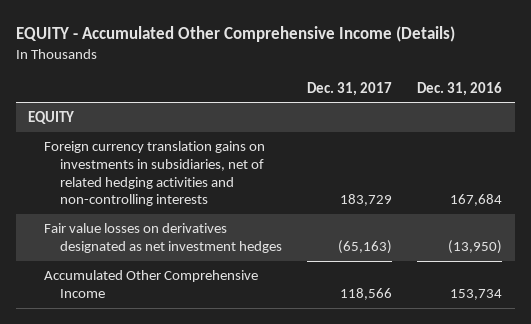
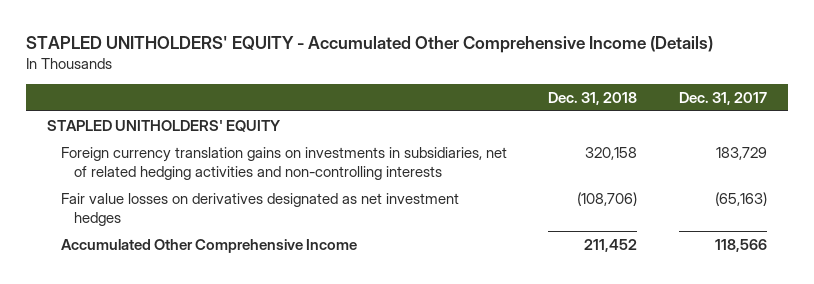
[15,25,455,42] EQUITY - Accumulated Other Comprehensive Income (Details) -> [26,36,714,54] STAPLED UNITHOLDERS' EQUITY - Accumulated Other Comprehensive Income (Details)
[417,81,503,96] Dec. 31, 2016 -> none
none -> [548,91,638,105] Dec. 31, 2018
[28,111,75,125] EQUITY -> [47,119,282,132] STAPLED UNITHOLDERS' EQUITY

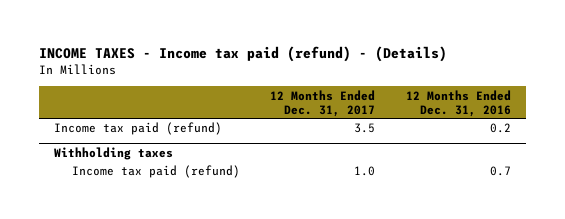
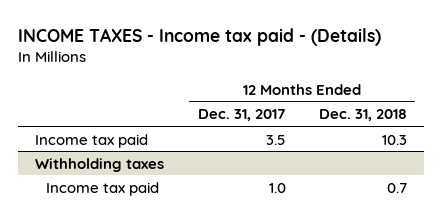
[38,45,447,62] INCOME TAXES - Income tax paid (refund) - (Details) -> [18,27,382,46] INCOME TAXES - Income tax paid - (Details)
[406,89,512,117] 12 Months Ended Dec. 31, 2016 -> none
none -> [318,109,407,122] Dec. 31, 2018
[54,122,223,136] Income tax paid (refund) -> [35,133,149,148] Income tax paid
[71,165,240,179] Income tax paid (refund) -> [46,181,160,196] Income tax paid

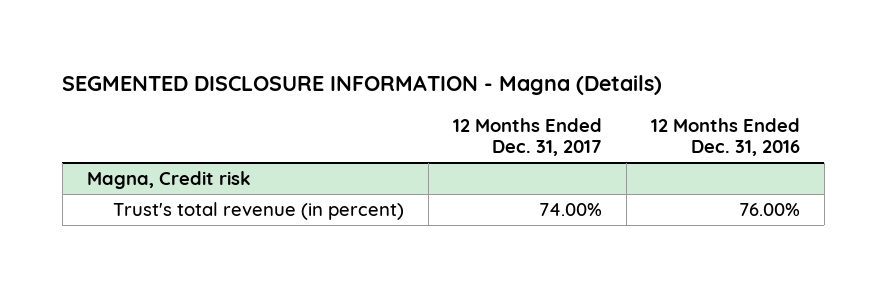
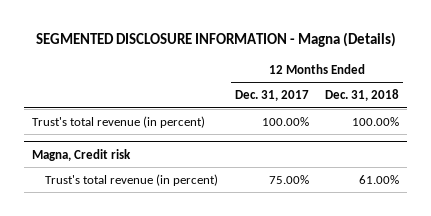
[650,117,800,157] 12 Months Ended Dec. 31, 2016 -> none
none -> [324,89,399,102] Dec. 31, 2018
none -> [32,115,206,128] Trust's total revenue (in percent)
[539,203,603,217] 74.00% -> [268,174,309,184] 75.00%

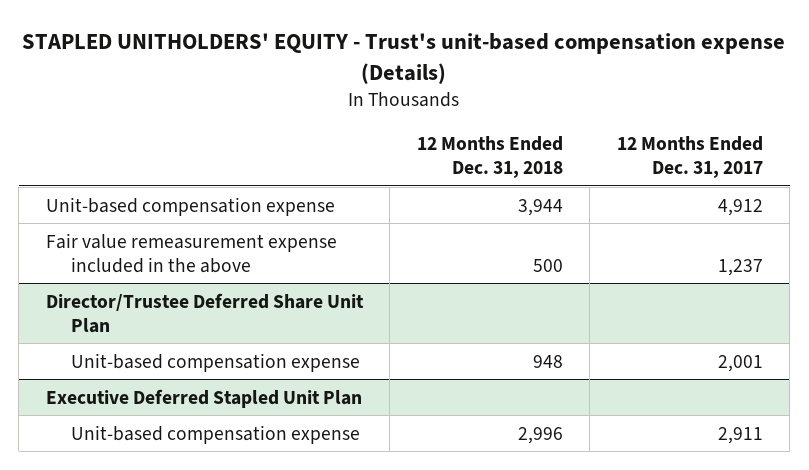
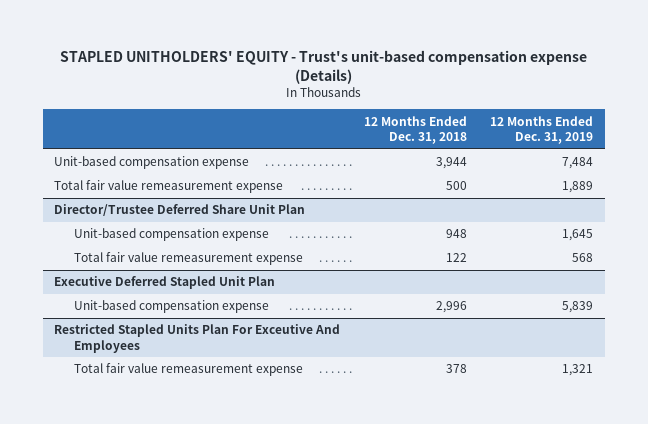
[616,136,763,179] 12 Months Ended Dec. 31, 2017 -> none
none -> [490,115,594,145] 12 Months Ended Dec. 31, 2019
[45,232,337,273] Fair value remeasurement expense included in the above -> [54,180,284,194] Total fair value remeasurement expense
none -> [73,252,303,266] Total fair value remeasurement expense
none -> [54,324,341,353] Restricted Stapled Units Plan For Exceutive And Employees
none -> [73,363,303,377] Total fair value remeasurement expense

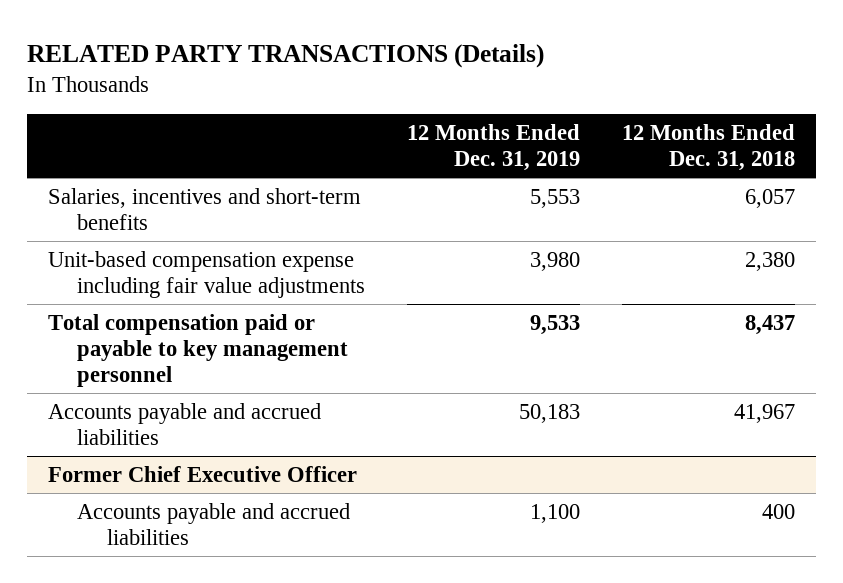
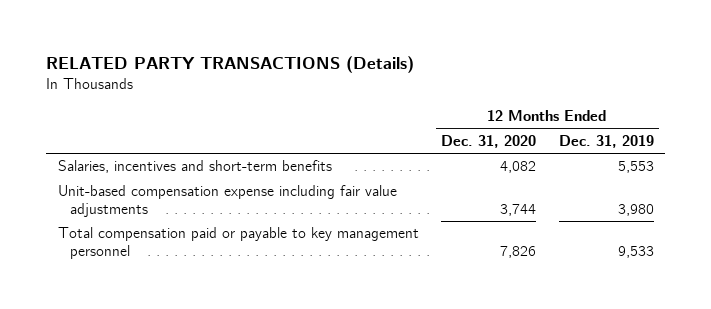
[621,123,795,171] 12 Months Ended Dec. 31, 2018 -> none
none -> [441,134,537,148] Dec. 31, 2020
[47,402,321,445] Accounts payable and accrued liabilities -> none
[47,465,357,482] Former Chief Executive Officer -> none
[77,502,351,545] Accounts payable and accrued liabilities -> none

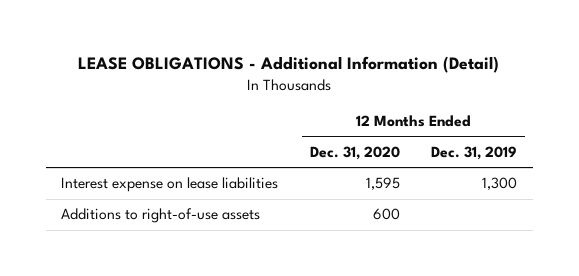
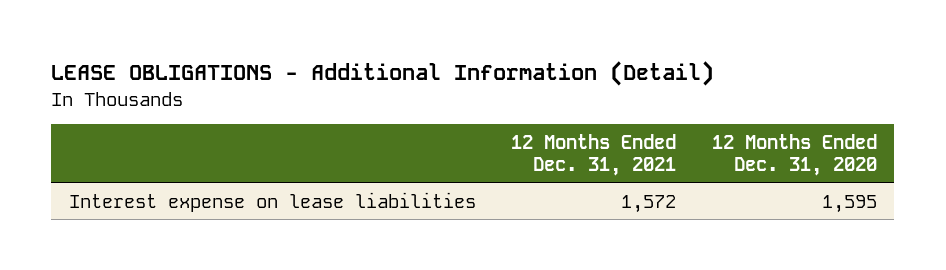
[431,145,518,160] Dec. 31, 2019 -> none
none -> [511,133,677,176] 12 Months Ended Dec. 31, 2021
[61,208,261,224] Additions to right-of-use assets -> none

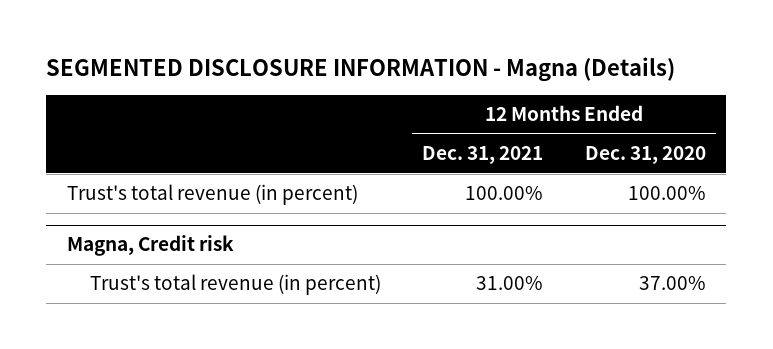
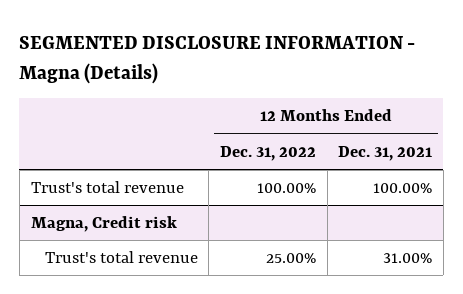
[584,146,706,165] Dec. 31, 2020 -> none
none -> [220,145,317,161] Dec. 31, 2022
[67,184,359,206] Trust's total revenue (in percent) -> [30,181,184,194] Trust's total revenue
[89,274,381,296] Trust's total revenue (in percent) -> [44,251,198,264] Trust's total revenue

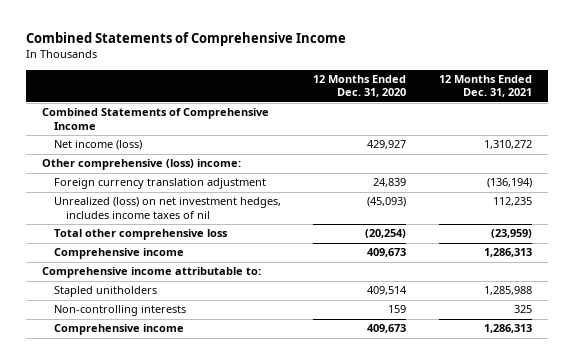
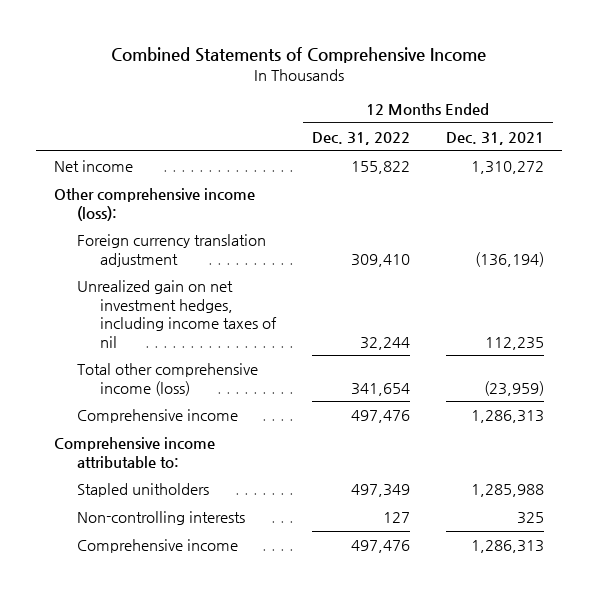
[313,74,407,98] 12 Months Ended Dec. 31, 2020 -> none
none -> [312,132,411,146] Dec. 31, 2022
[41,108,269,130] Combined Statements of Comprehensive Income -> none
[54,140,143,151] Net income (loss) -> [54,160,134,173] Net income
[41,159,241,171] Other comprehensive (loss) income: -> [54,188,256,221] Other comprehensive income (loss):
[54,197,282,219] Unrealized (loss) on net investment hedges, includes income taxes of nil -> [77,280,278,348] Unrealized gain on net investment hedges, including income taxes of nil
[54,229,229,241] Total other comprehensive loss -> [77,363,259,396] Total other comprehensive income (loss)

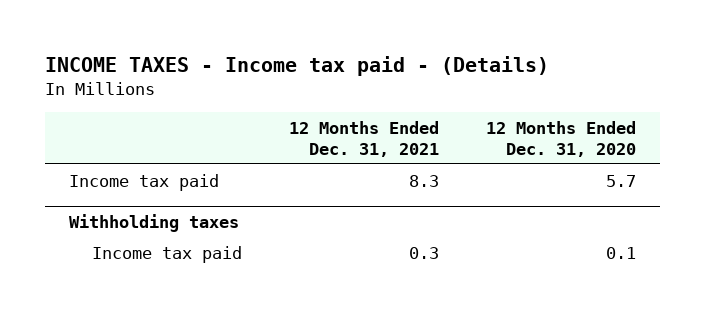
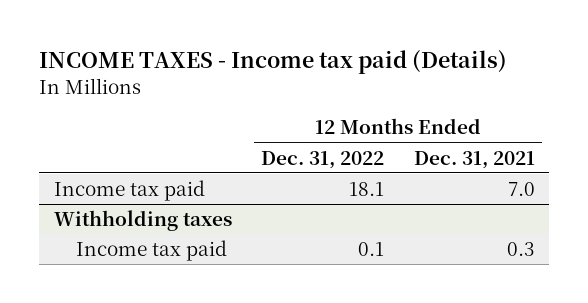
[45,55,550,76] INCOME TAXES - Income tax paid - (Details) -> [38,50,507,75] INCOME TAXES - Income tax paid (Details)
[486,120,637,157] 12 Months Ended Dec. 31, 2020 -> none
none -> [261,150,385,169] Dec. 31, 2022
[409,174,440,187] 8.3 -> [507,182,535,197] 7.0

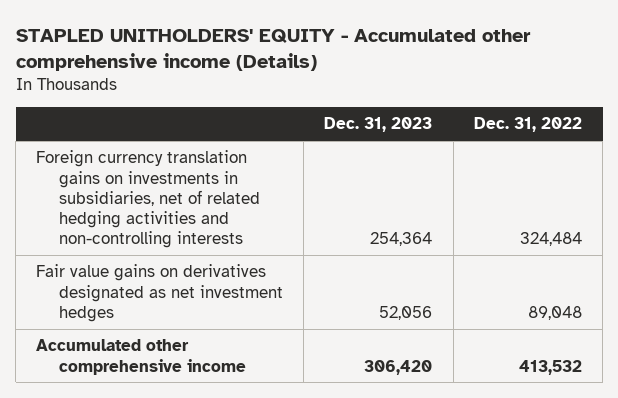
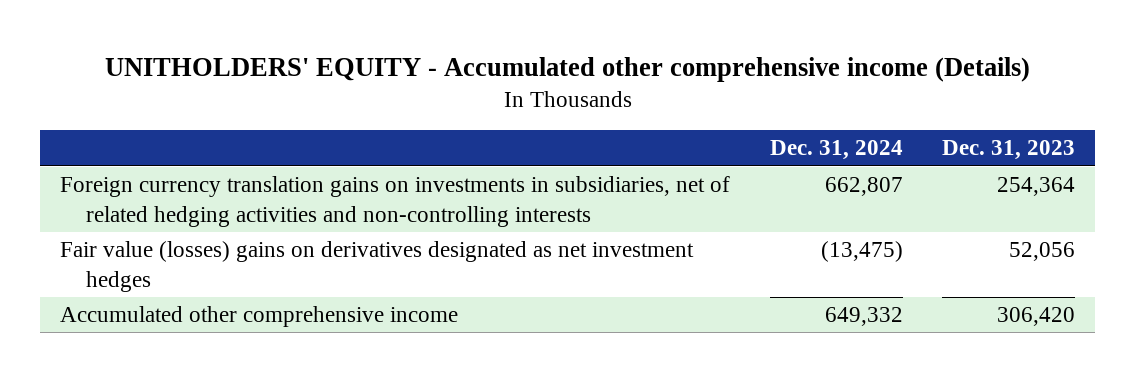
[15,28,531,71] STAPLED UNITHOLDERS' EQUITY - Accumulated other comprehensive income (Details) -> [104,56,1030,82] UNITHOLDERS' EQUITY - Accumulated other comprehensive income (Details)
[473,117,582,133] Dec. 31, 2022 -> none
none -> [769,140,903,161] Dec. 31, 2024
[36,264,283,322] Fair value gains on derivatives designated as net investment hedges -> [59,241,694,292] Fair value (losses) gains on derivatives designated as net investment hedges

